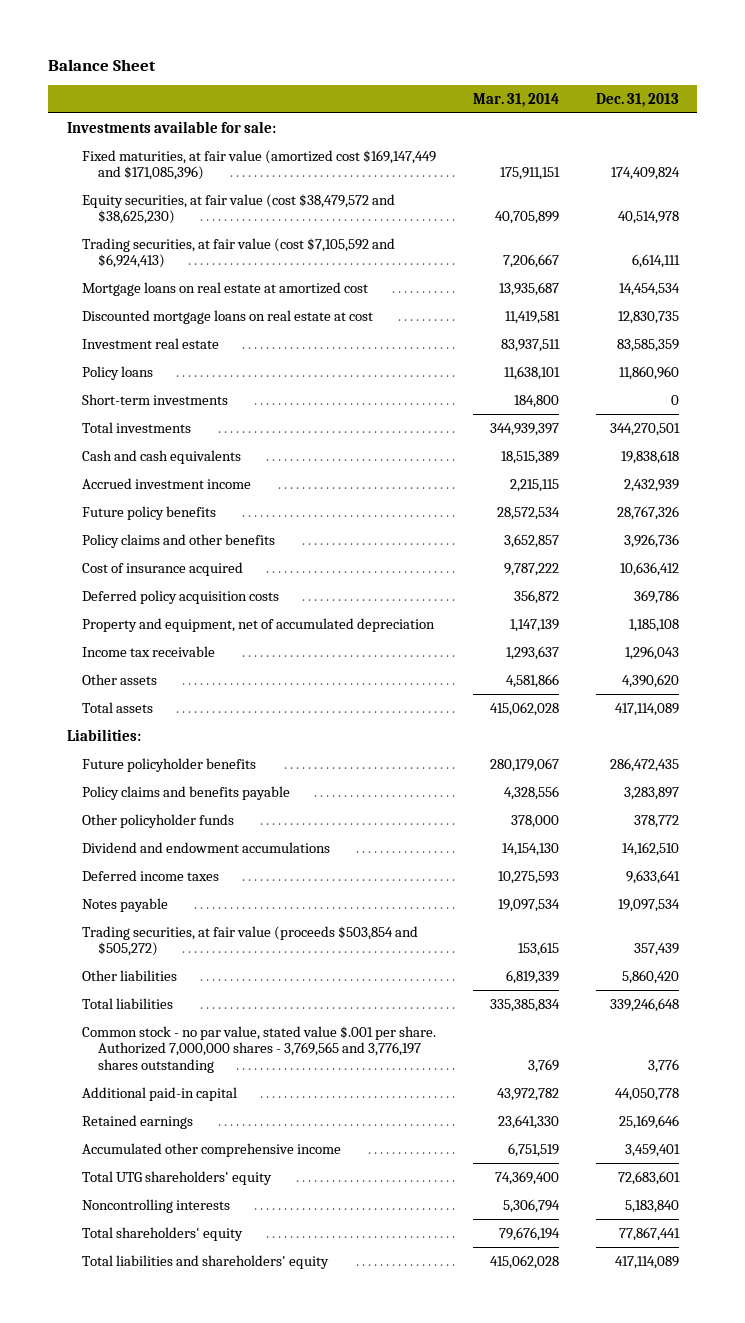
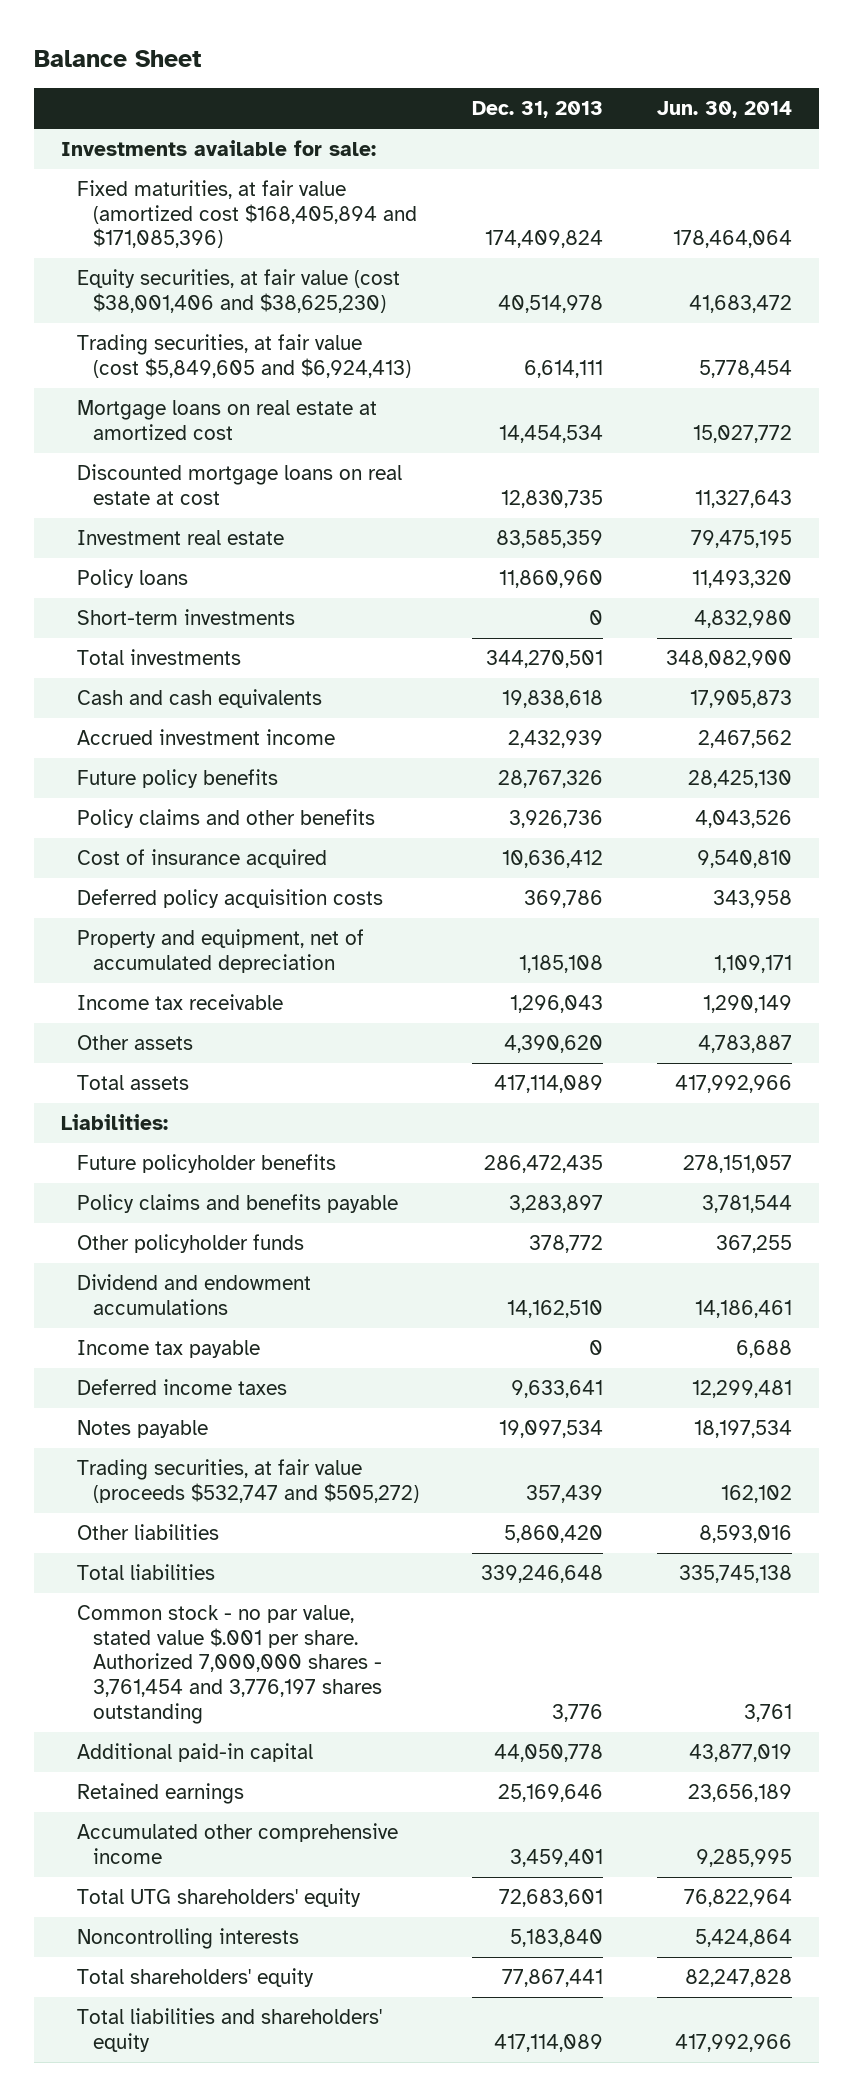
[473,92,560,107] Mar. 31, 2014 -> none
none -> [656,101,792,119] Jun. 30, 2014
[82,149,437,181] Fixed maturities, at fair value (amortized cost $169,147,449 and $171,085,396) -> [76,180,417,249] Fixed maturities, at fair value (amortized cost $168,405,894 and $171,085,396)
[82,193,396,225] Equity securities, at fair value (cost $38,479,572 and $38,625,230) -> [76,269,400,313] Equity securities, at fair value (cost $38,001,406 and $38,625,230)
[82,237,396,269] Trading securities, at fair value (cost $7,105,592 and $6,924,413) -> [76,334,411,378] Trading securities, at fair value (cost $5,849,605 and $6,924,413)
none -> [76,1340,260,1359] Income tax payable
[82,925,419,957] Trading securities, at fair value (proceeds $503,854 and $505,272) -> [76,1459,419,1503] Trading securities, at fair value (proceeds $532,747 and $505,272)
[82,1025,437,1074] Common stock - no par value, stated value $.001 per share. Authorized 7,000,000 shares - 3,769,565 and 3,776,197 shares outstanding -> [76,1605,382,1724] Common stock - no par value, stated value $.001 per share. Authorized 7,000,000 shares - 3,761,454 and 3,776,197 shares outstanding

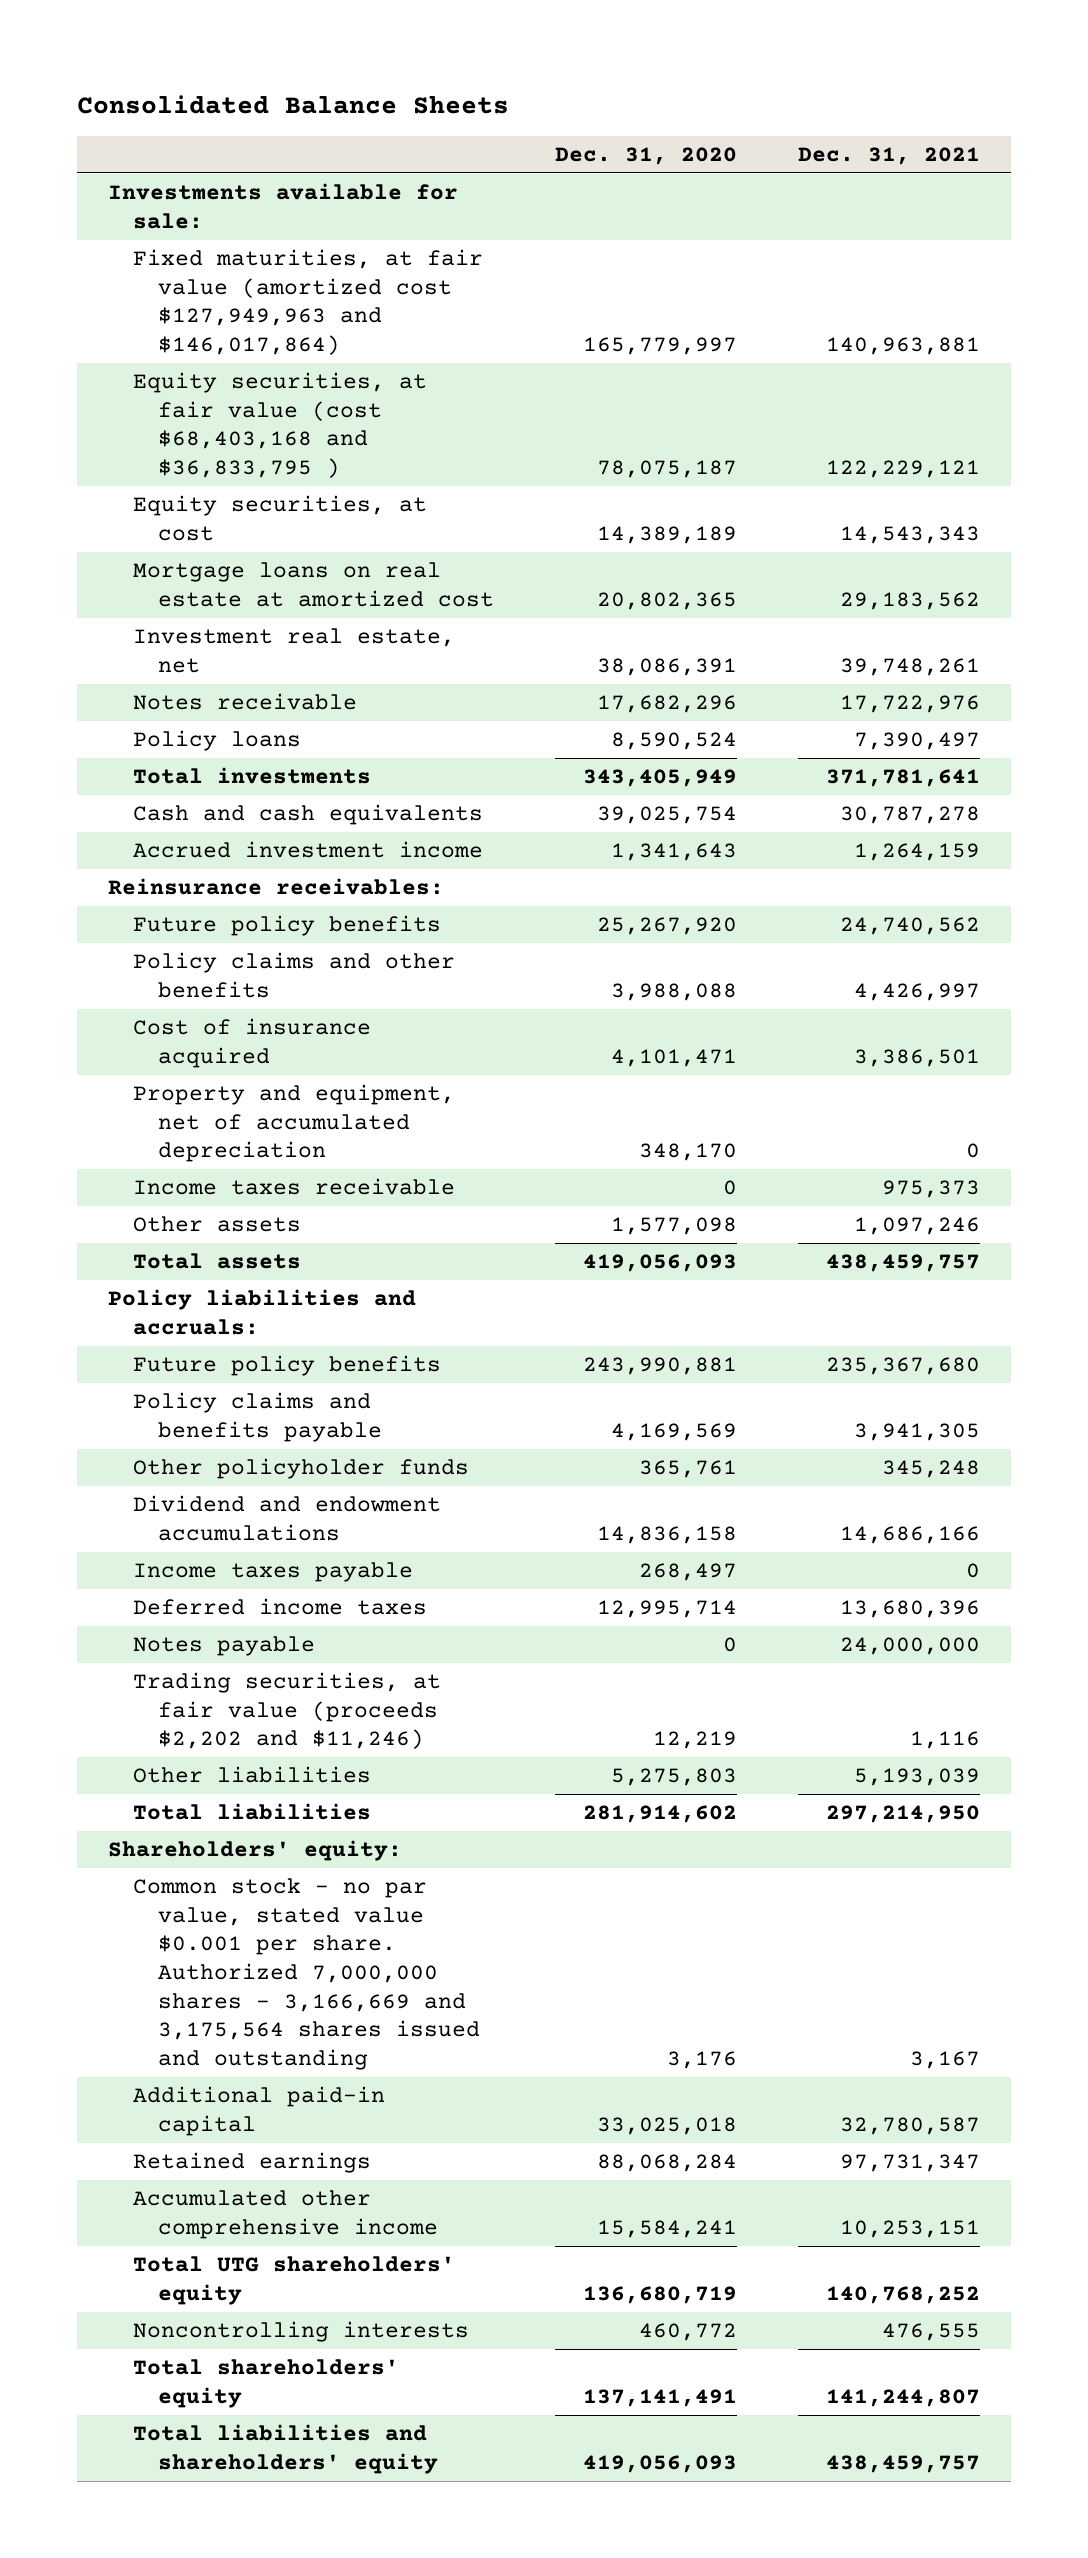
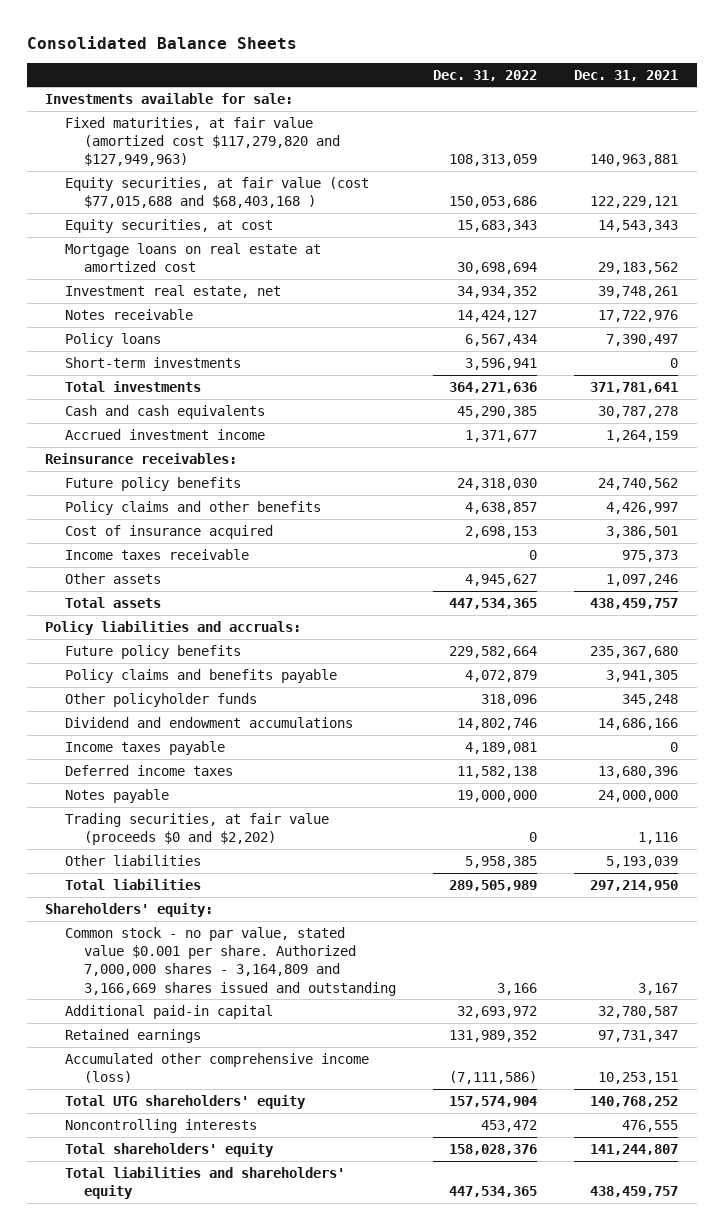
[554,146,737,165] Dec. 31, 2020 -> none
none -> [433,69,538,81] Dec. 31, 2022
[132,249,483,356] Fixed maturities, at fair value (amortized cost $127,949,963 and $146,017,864) -> [64,117,341,167] Fixed maturities, at fair value (amortized cost $117,279,820 and $127,949,963)
[132,372,427,479] Equity securities, at fair value (cost $68,403,168 and $36,833,795 ) -> [64,177,369,209] Equity securities, at fair value (cost $77,015,688 and $68,403,168 )
none -> [64,357,241,369] Short-term investments
[132,1084,455,1163] Property and equipment, net of accumulated depreciation -> none
[132,1672,441,1750] Trading securities, at fair value (proceeds $2,202 and $11,246) -> [64,813,329,846] Trading securities, at fair value (proceeds $0 and $2,202)
[132,1878,480,2070] Common stock - no par value, stated value $0.001 per share. Authorized 7,000,000 shares - 3,166,669 and 3,175,564 shares issued and outstanding -> [64,927,397,996] Common stock - no par value, stated value $0.001 per share. Authorized 7,000,000 shares - 3,164,809 and 3,166,669 shares issued and outstanding
[132,2190,438,2239] Accumulated other comprehensive income -> [64,1053,369,1084] Accumulated other comprehensive income (loss)

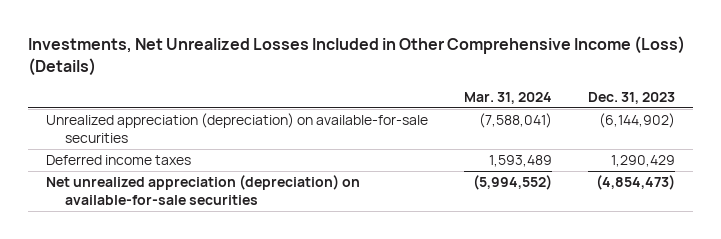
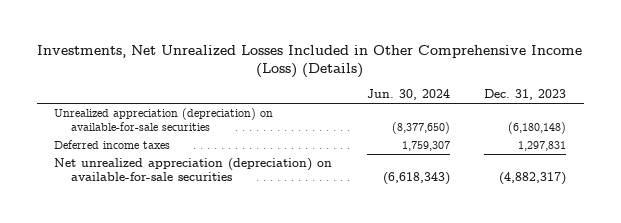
[463,91,552,104] Mar. 31, 2024 -> none
none -> [366,89,450,101] Jun. 30, 2024
[598,113,675,129] (6,144,902) -> [508,122,567,135] (6,180,148)
[610,155,675,168] 1,290,429 -> [518,141,567,152] 1,297,831
[595,175,675,191] (4,854,473) -> [499,172,567,186] (4,882,317)

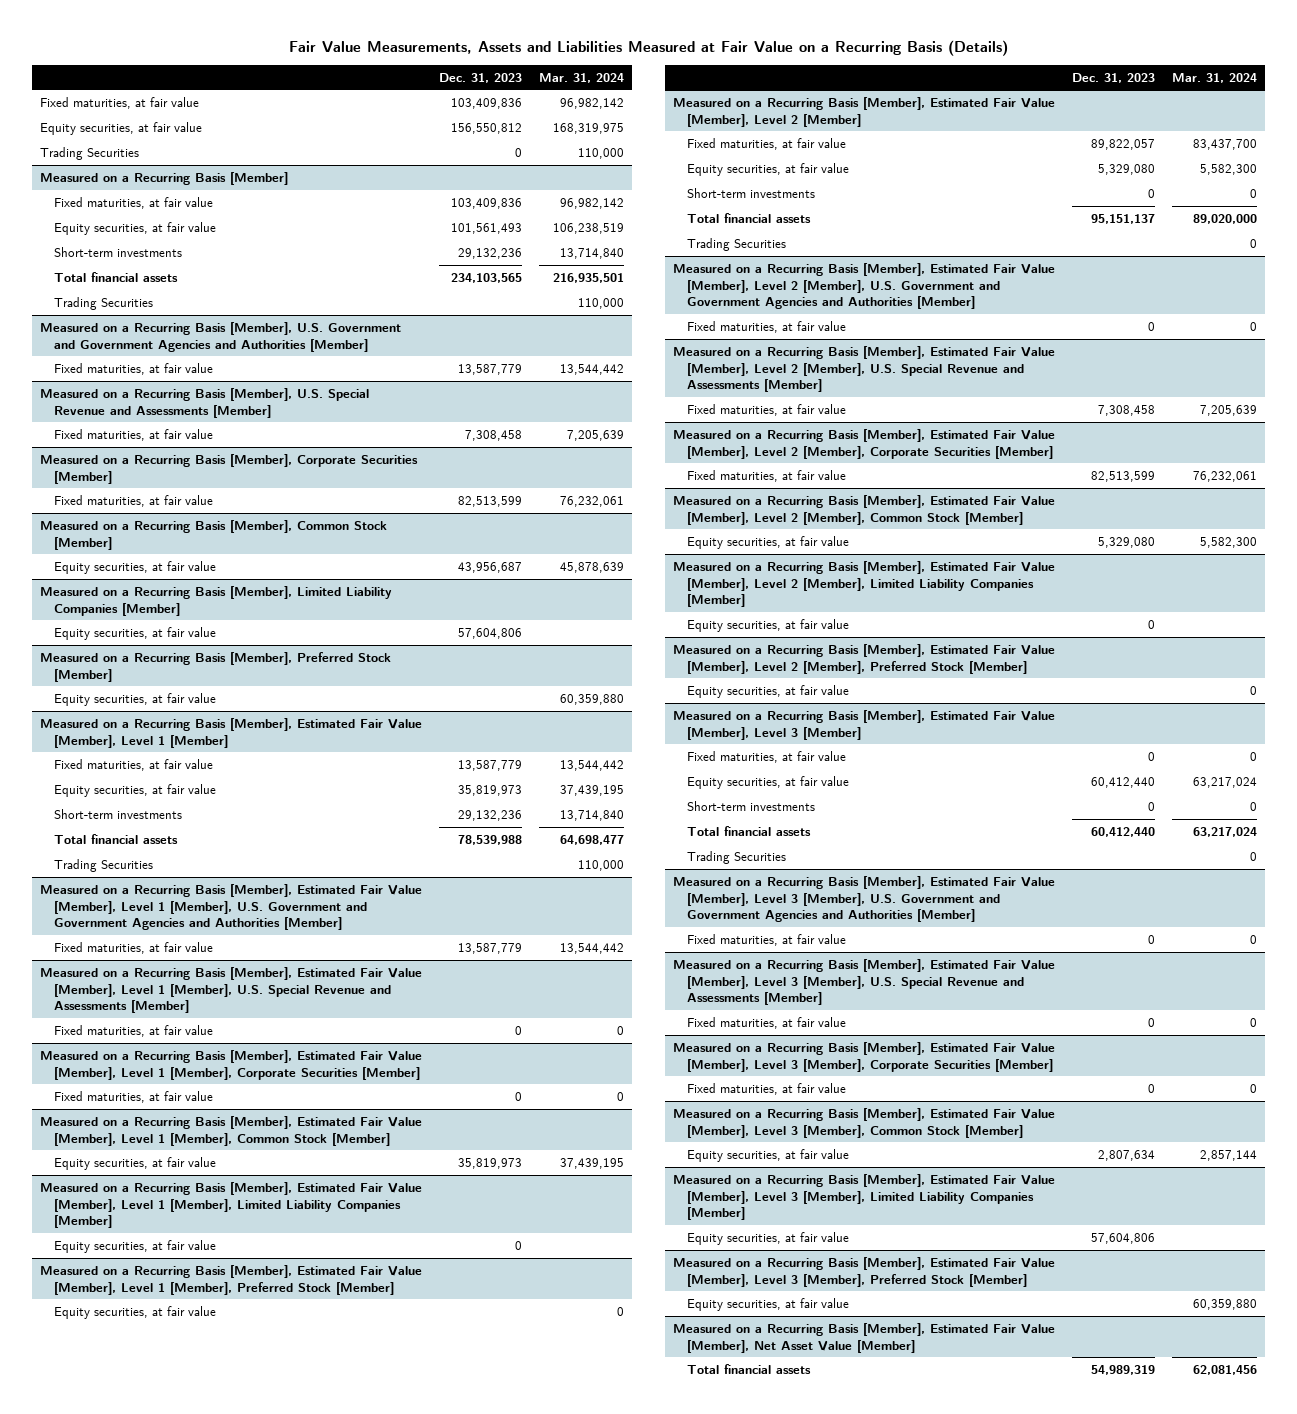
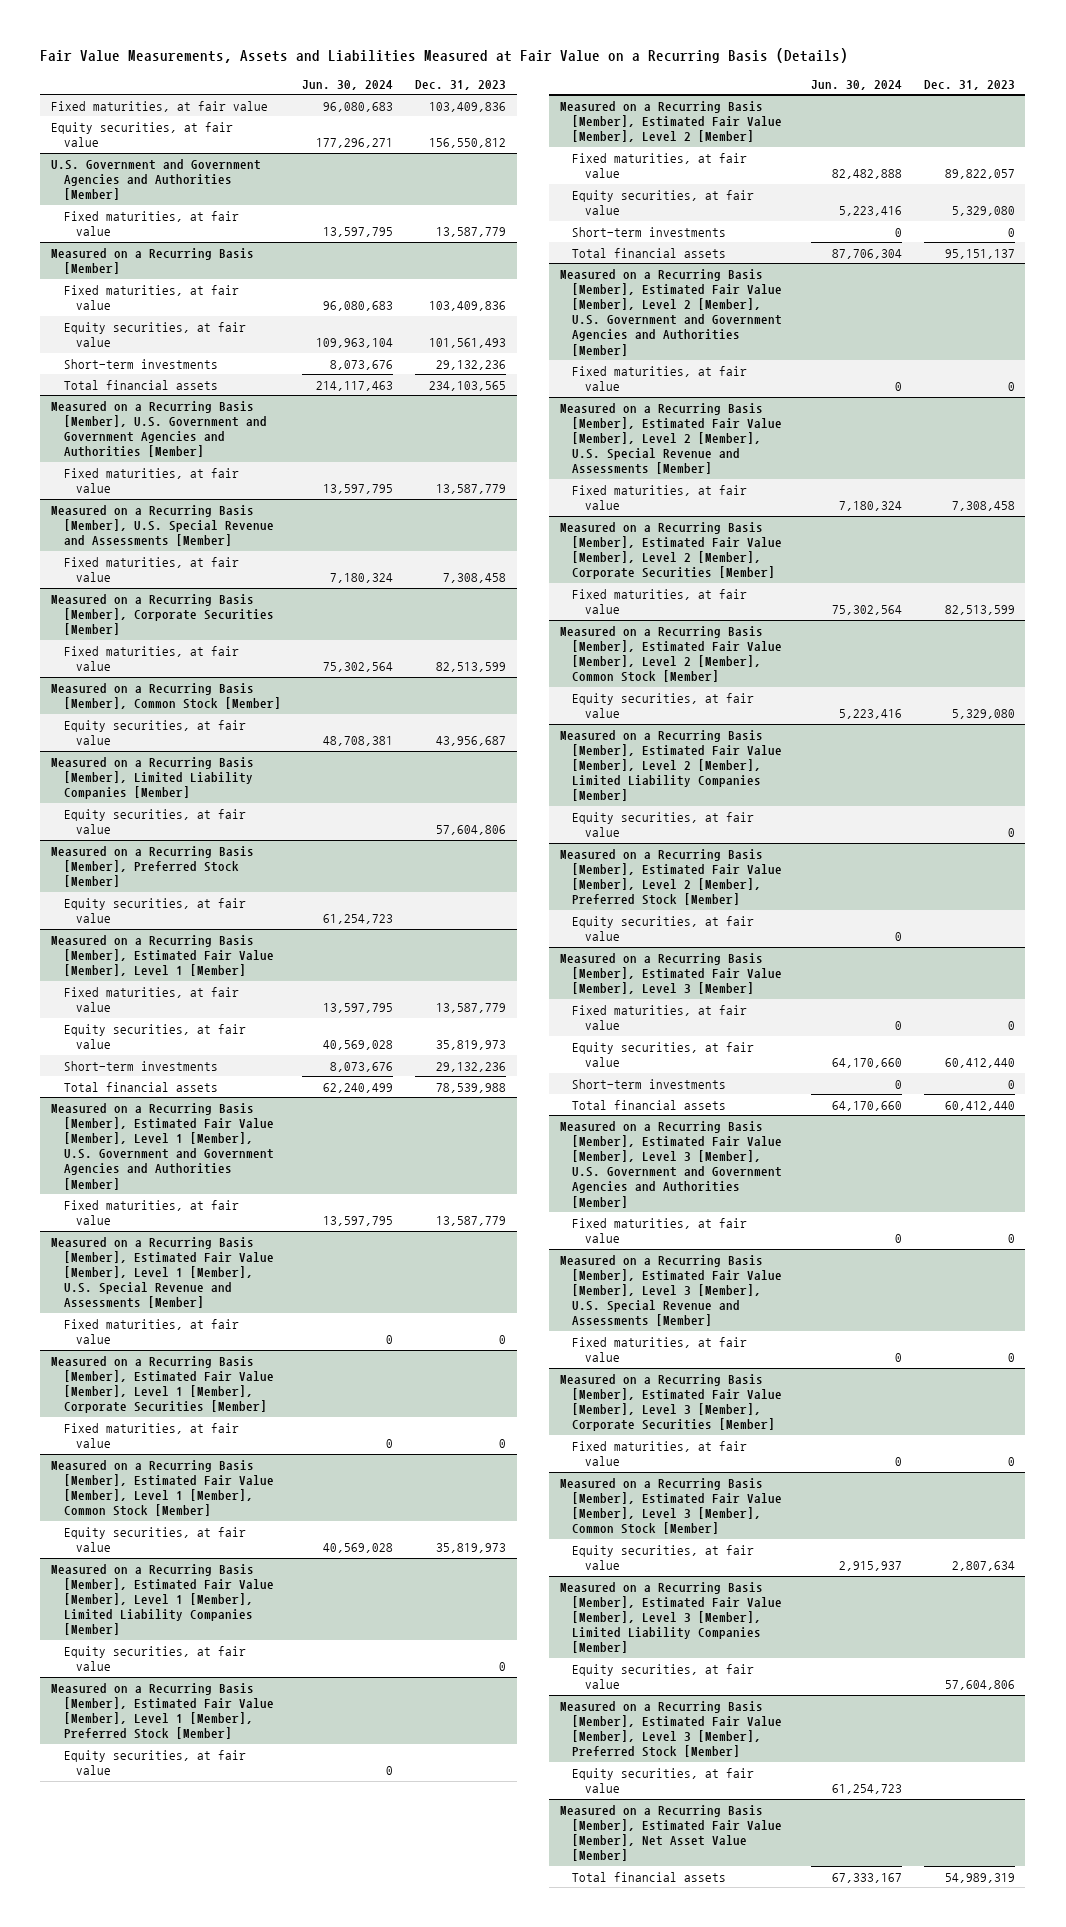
[539,72,625,83] Mar. 31, 2024 -> none
none -> [302,79,394,90] Jun. 30, 2024
[40,146,140,160] Trading Securities -> none
none -> [51,158,262,201] U.S. Government and Government Agencies and Authorities [Member]
none -> [63,210,239,236] Fixed maturities, at fair value
[54,296,154,310] Trading Securities -> none
[54,858,154,872] Trading Securities -> none
[686,237,786,251] Trading Securities -> none
[686,850,786,864] Trading Securities -> none

